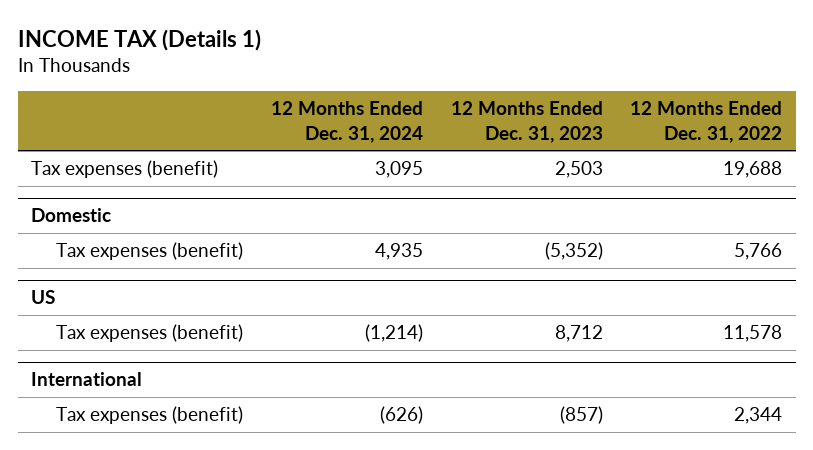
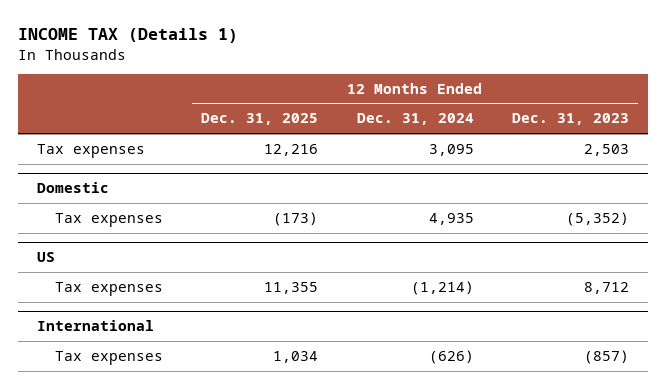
[630,101,783,143] 12 Months Ended Dec. 31, 2022 -> none
none -> [201,113,319,126] Dec. 31, 2025
[31,160,219,179] Tax expenses (benefit) -> [37,143,146,158] Tax expenses
[56,242,244,261] Tax expenses (benefit) -> [54,212,163,227] Tax expenses
[56,324,244,343] Tax expenses (benefit) -> [54,281,163,296] Tax expenses
[56,406,244,425] Tax expenses (benefit) -> [54,350,163,365] Tax expenses

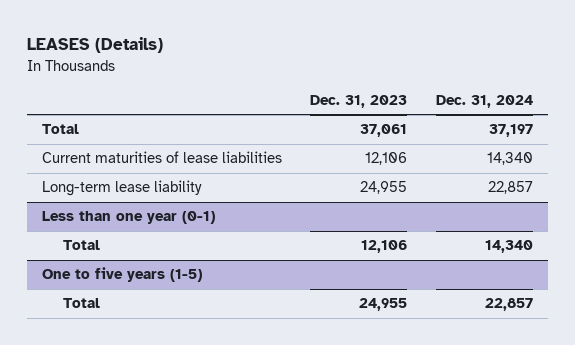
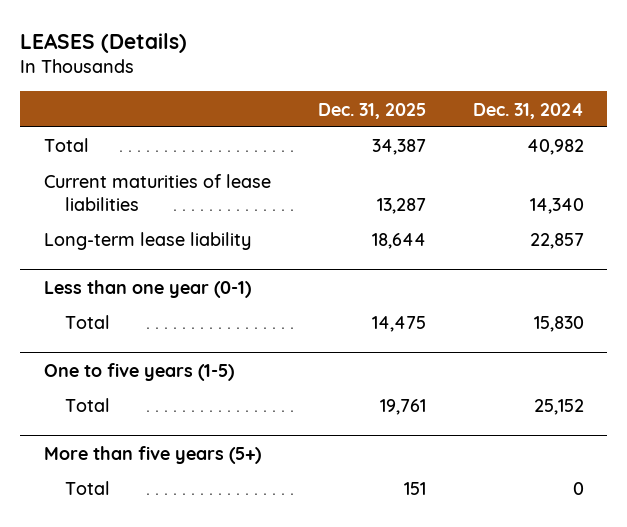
[310,94,408,108] Dec. 31, 2023 -> none
none -> [317,102,426,119] Dec. 31, 2025
[489,124,534,138] 37,197 -> [526,139,584,156] 40,982
[485,240,534,254] 14,340 -> [533,316,584,333] 15,830
[485,298,534,312] 22,857 -> [533,399,584,416] 25,152
none -> [43,445,261,464] More than five years (5+)
none -> [64,481,110,496] Total

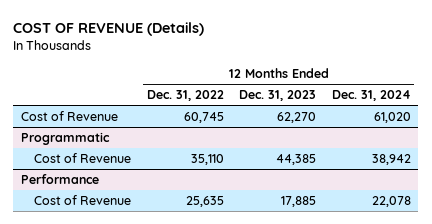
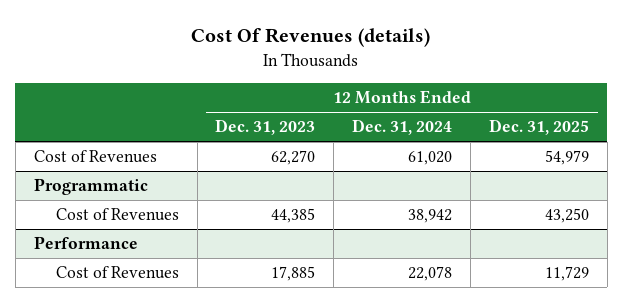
[13,22,205,37] COST OF REVENUE (Details) -> [191,28,431,48] Cost Of Revenues (details)
[146,90,224,102] Dec. 31, 2022 -> none
none -> [488,119,589,136] Dec. 31, 2025
[21,111,119,122] Cost of Revenue -> [33,150,157,164] Cost of Revenues
[34,153,132,164] Cost of Revenue -> [55,208,179,222] Cost of Revenues
[34,195,132,206] Cost of Revenue -> [55,266,179,280] Cost of Revenues

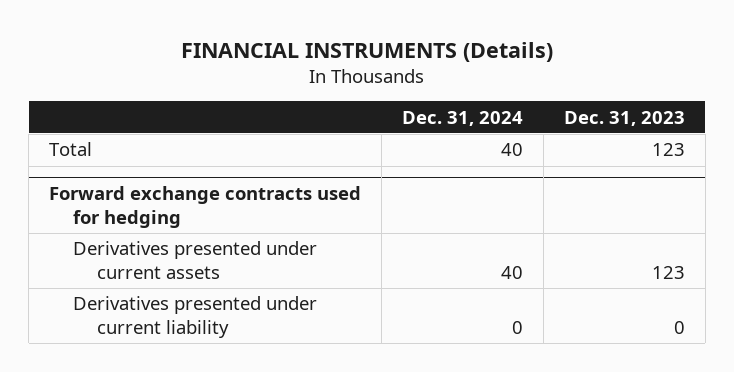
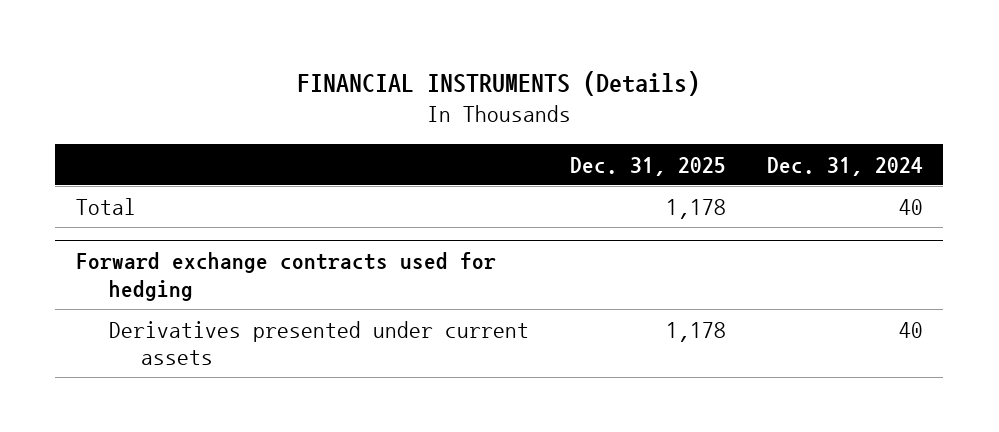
[563,110,685,126] Dec. 31, 2023 -> none
none -> [569,156,726,176] Dec. 31, 2025
[73,296,318,339] Derivatives presented under current liability -> none

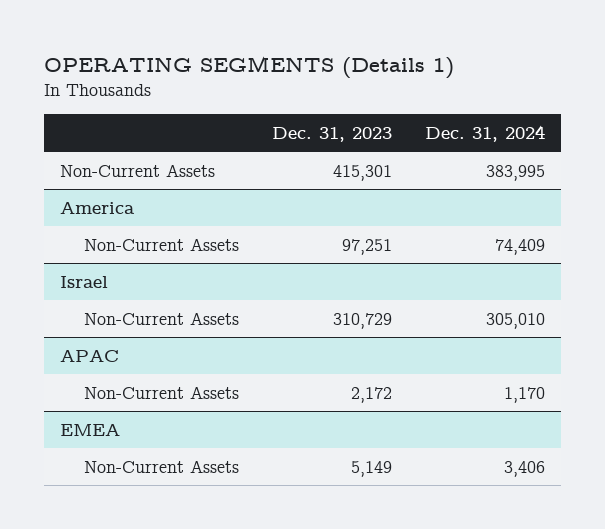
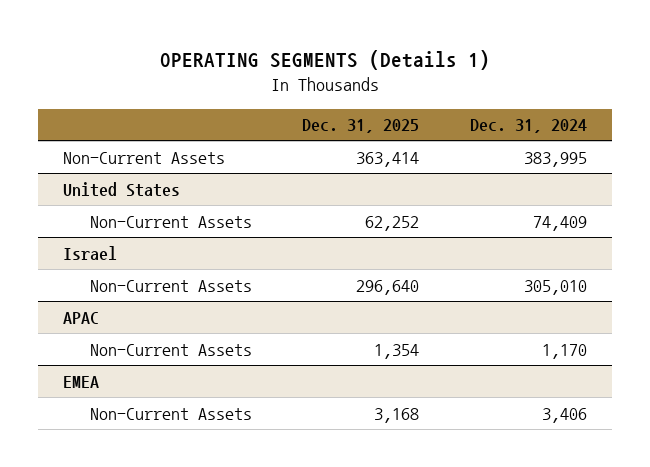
[271,126,392,142] Dec. 31, 2023 -> none
none -> [302,119,420,134] Dec. 31, 2025
[60,201,136,214] America -> [63,181,181,197] United States

